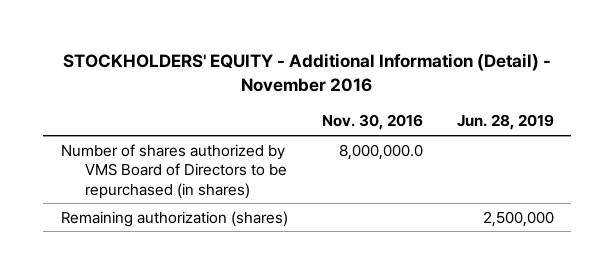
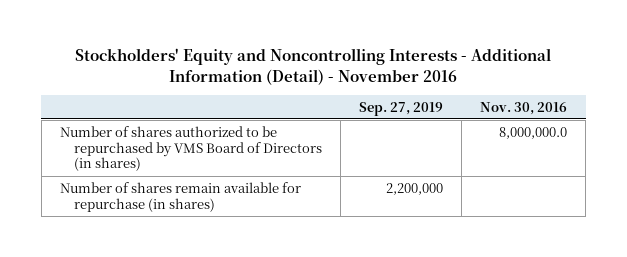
[63,53,552,93] STOCKHOLDERS' EQUITY - Additional Information (Detail) - November 2016 -> [75,48,552,85] Stockholders' Equity and Noncontrolling Interests - Additional Information (Detail) - November 2016
[456,114,554,131] Jun. 28, 2019 -> none
none -> [359,101,444,116] Sep. 27, 2019
[60,143,287,199] Number of shares authorized by VMS Board of Directors to be repurchased (in shares) -> [59,125,323,172] Number of shares authorized to be repurchased by VMS Board of Directors (in shares)
[60,210,288,227] Remaining authorization (shares) -> [59,181,301,212] Number of shares remain available for repurchase (in shares)

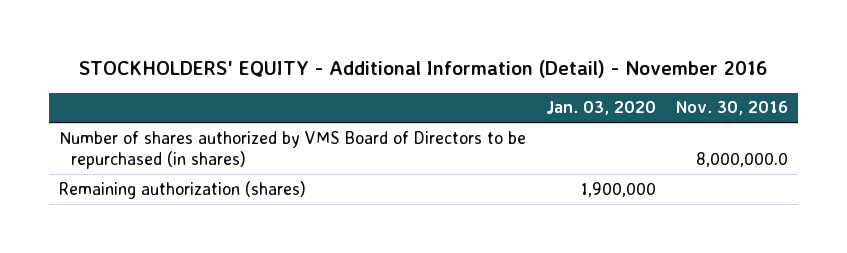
[75,48,552,85] Stockholders' Equity and Noncontrolling Interests - Additional Information (Detail) - November 2016 -> [79,60,768,79] STOCKHOLDERS' EQUITY - Additional Information (Detail) - November 2016
[359,101,444,116] Sep. 27, 2019 -> none
none -> [545,101,656,116] Jan. 03, 2020
[59,125,323,172] Number of shares authorized to be repurchased by VMS Board of Directors (in shares) -> [58,130,526,169] Number of shares authorized by VMS Board of Directors to be repurchased (in shares)
[59,181,301,212] Number of shares remain available for repurchase (in shares) -> [58,180,306,199] Remaining authorization (shares)

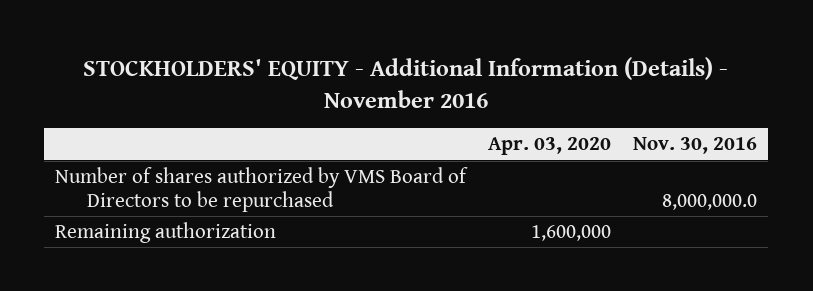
[79,60,768,79] STOCKHOLDERS' EQUITY - Additional Information (Detail) - November 2016 -> [83,57,729,108] STOCKHOLDERS' EQUITY - Additional Information (Details) - November 2016
[545,101,656,116] Jan. 03, 2020 -> none
none -> [488,137,612,156] Apr. 03, 2020
[58,130,526,169] Number of shares authorized by VMS Board of Directors to be repurchased (in shares) -> [55,167,469,212] Number of shares authorized by VMS Board of Directors to be repurchased
[58,180,306,199] Remaining authorization (shares) -> [55,222,277,244] Remaining authorization

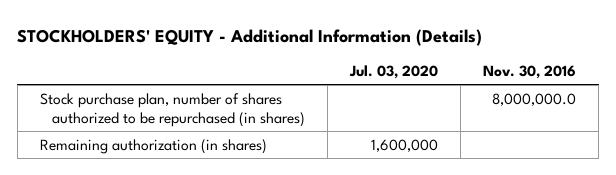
[83,57,729,108] STOCKHOLDERS' EQUITY - Additional Information (Details) - November 2016 -> [17,28,483,46] STOCKHOLDERS' EQUITY - Additional Information (Details)
[488,137,612,156] Apr. 03, 2020 -> none
none -> [348,64,438,79] Jul. 03, 2020
[55,167,469,212] Number of shares authorized by VMS Board of Directors to be repurchased -> [40,92,305,127] Stock purchase plan, number of shares authorized to be repurchased (in shares)
[55,222,277,244] Remaining authorization -> [40,138,268,154] Remaining authorization (in shares)

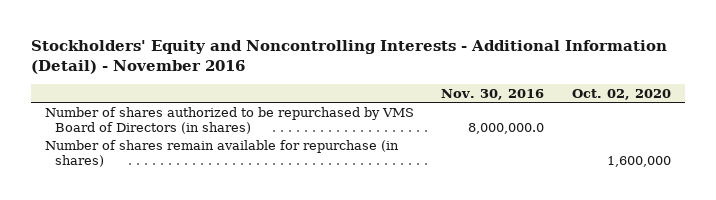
[17,28,483,46] STOCKHOLDERS' EQUITY - Additional Information (Details) -> [30,39,667,74] Stockholders' Equity and Noncontrolling Interests - Additional Information (Detail) - November 2016
[348,64,438,79] Jul. 03, 2020 -> none
none -> [572,88,672,100] Oct. 02, 2020
[40,92,305,127] Stock purchase plan, number of shares authorized to be repurchased (in shares) -> [44,106,414,134] Number of shares authorized to be repurchased by VMS Board of Directors (in shares)
[40,138,268,154] Remaining authorization (in shares) -> [44,139,399,167] Number of shares remain available for repurchase (in shares)

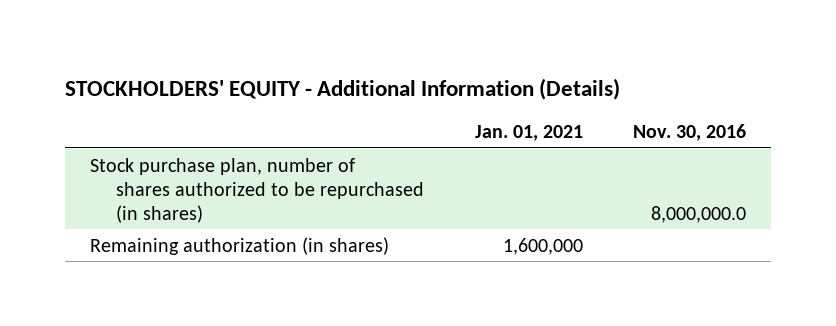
[30,39,667,74] Stockholders' Equity and Noncontrolling Interests - Additional Information (Detail) - November 2016 -> [64,77,620,100] STOCKHOLDERS' EQUITY - Additional Information (Details)
[572,88,672,100] Oct. 02, 2020 -> none
none -> [474,125,583,142] Jan. 01, 2021
[44,106,414,134] Number of shares authorized to be repurchased by VMS Board of Directors (in shares) -> [90,157,425,223] Stock purchase plan, number of shares authorized to be repurchased (in shares)
[44,139,399,167] Number of shares remain available for repurchase (in shares) -> [90,236,390,255] Remaining authorization (in shares)

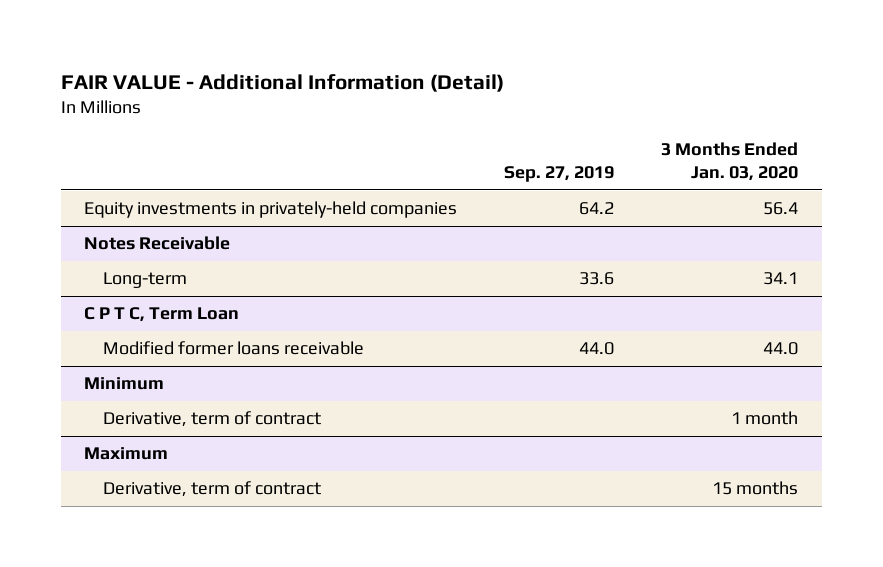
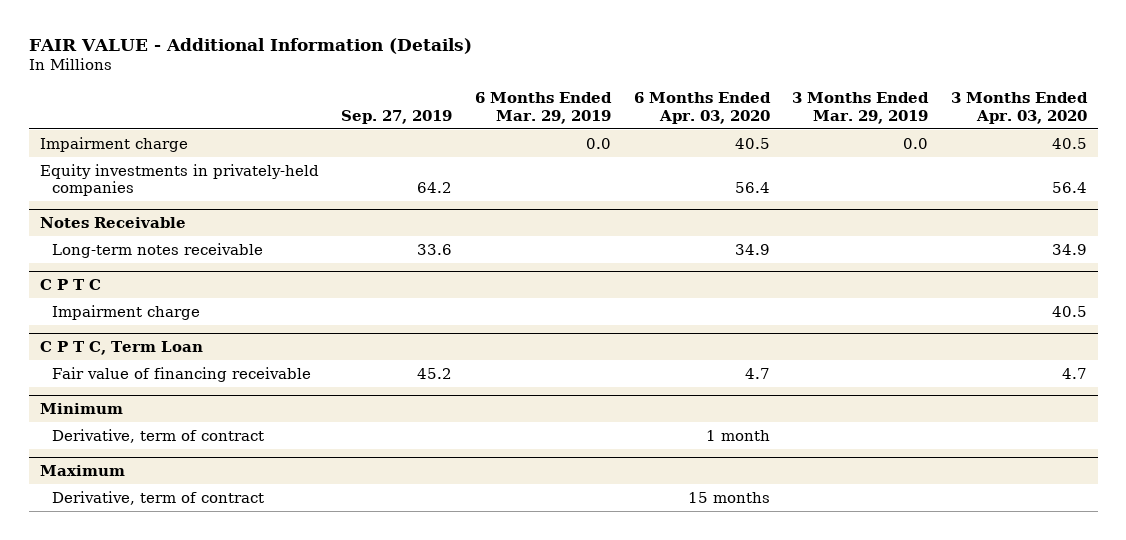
[60,73,504,92] FAIR VALUE - Additional Information (Detail) -> [28,37,472,54] FAIR VALUE - Additional Information (Details)
[661,141,799,182] 3 Months Ended Jan. 03, 2020 -> none
none -> [474,92,612,124] 6 Months Ended Mar. 29, 2019
none -> [633,92,771,124] 6 Months Ended Apr. 03, 2020
none -> [792,92,930,124] 3 Months Ended Mar. 29, 2019
none -> [950,92,1088,124] 3 Months Ended Apr. 03, 2020
none -> [39,136,188,152] Impairment charge
[103,272,188,289] Long-term -> [52,242,264,258] Long-term notes receivable
none -> [39,279,101,291] C P T C
none -> [52,304,201,320] Impairment charge
[103,341,365,356] Modified former loans receivable -> none
none -> [52,366,312,382] Fair value of financing receivable

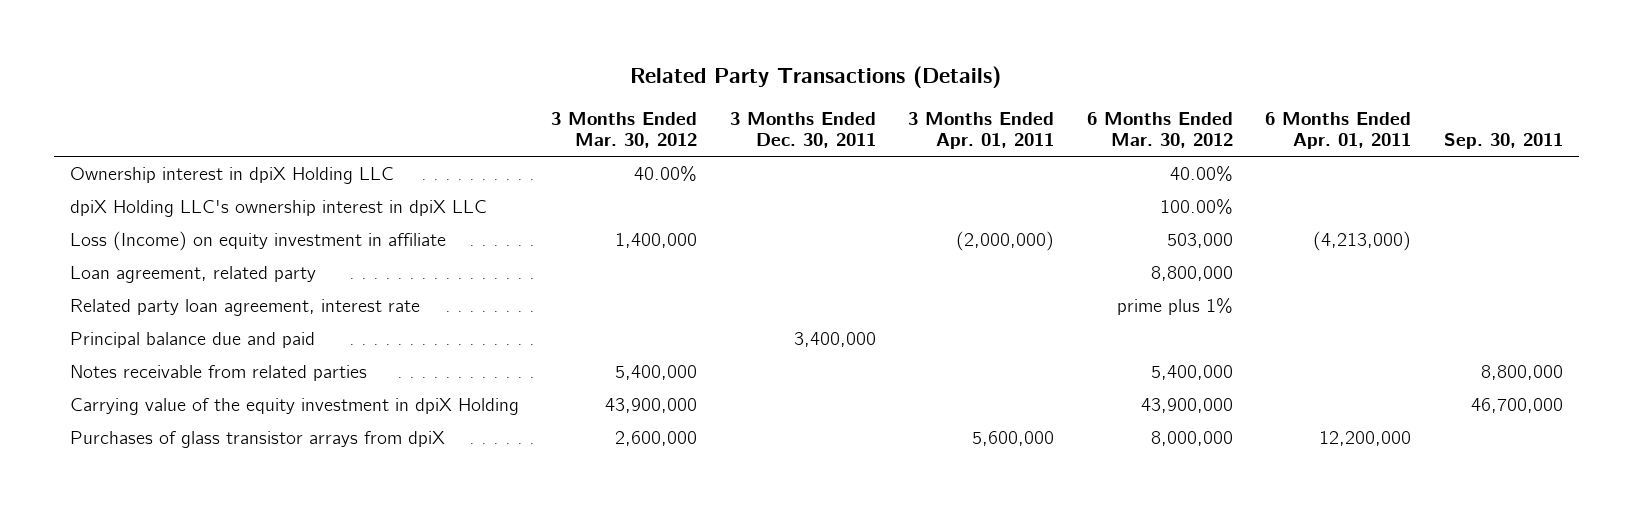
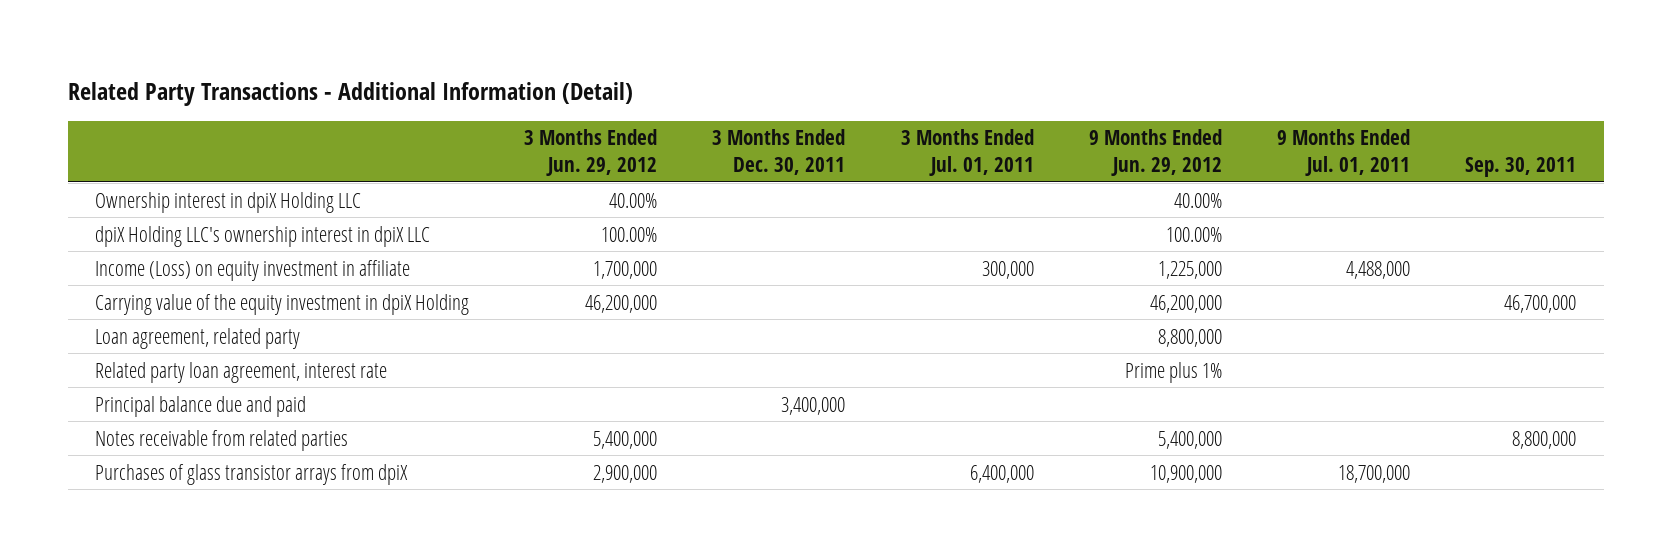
[630,65,1002,88] Related Party Transactions (Details) -> [67,81,633,106] Related Party Transactions - Additional Information (Detail)
[551,111,698,149] 3 Months Ended Mar. 30, 2012 -> none
[908,111,1055,150] 3 Months Ended Apr. 01, 2011 -> none
[1086,111,1233,149] 6 Months Ended Mar. 30, 2012 -> none
[1265,111,1412,150] 6 Months Ended Apr. 01, 2011 -> none
none -> [524,129,658,176] 3 Months Ended Jun. 29, 2012
none -> [900,129,1034,176] 3 Months Ended Jul. 01, 2011
none -> [1088,129,1222,176] 9 Months Ended Jun. 29, 2012
none -> [1276,129,1410,176] 9 Months Ended Jul. 01, 2011
[69,230,446,251] Loss (Income) on equity investment in affiliate -> [95,259,411,281] Income (Loss) on equity investment in affiliate
[69,397,519,415] Carrying value of the equity investment in dpiX Holding -> [95,293,470,315] Carrying value of the equity investment in dpiX Holding

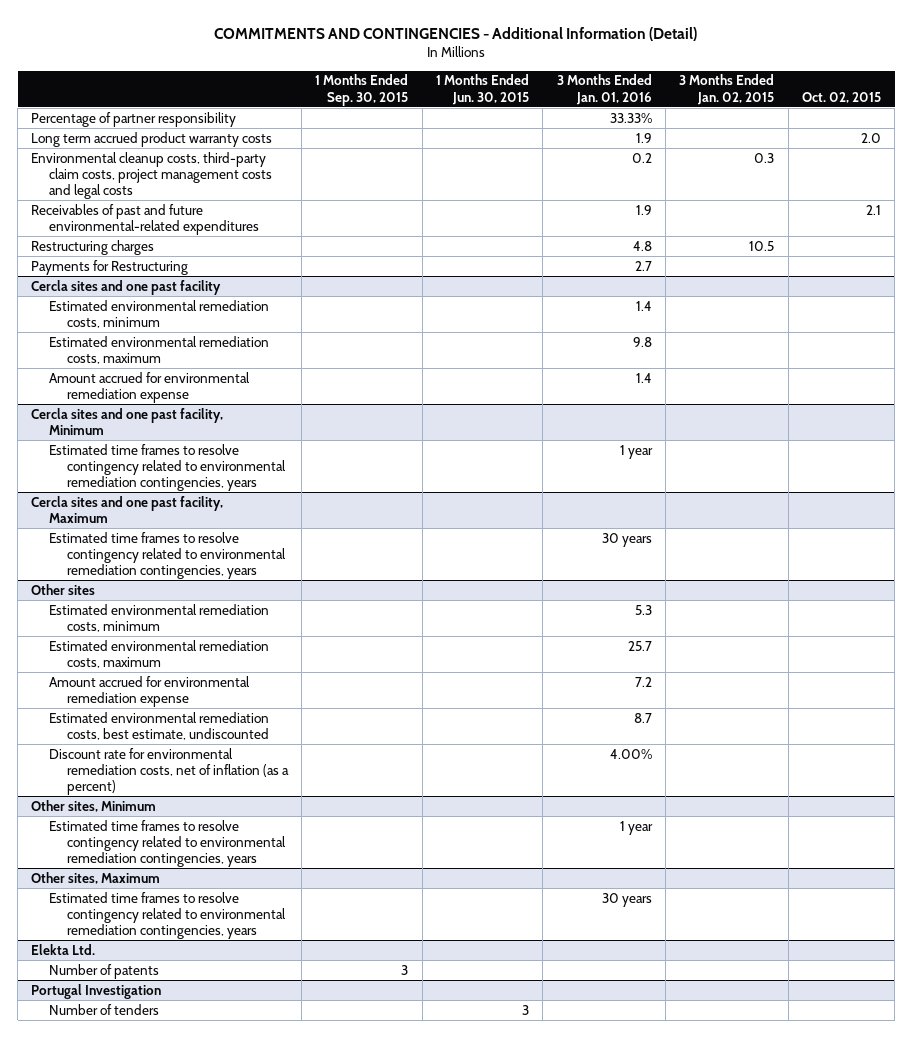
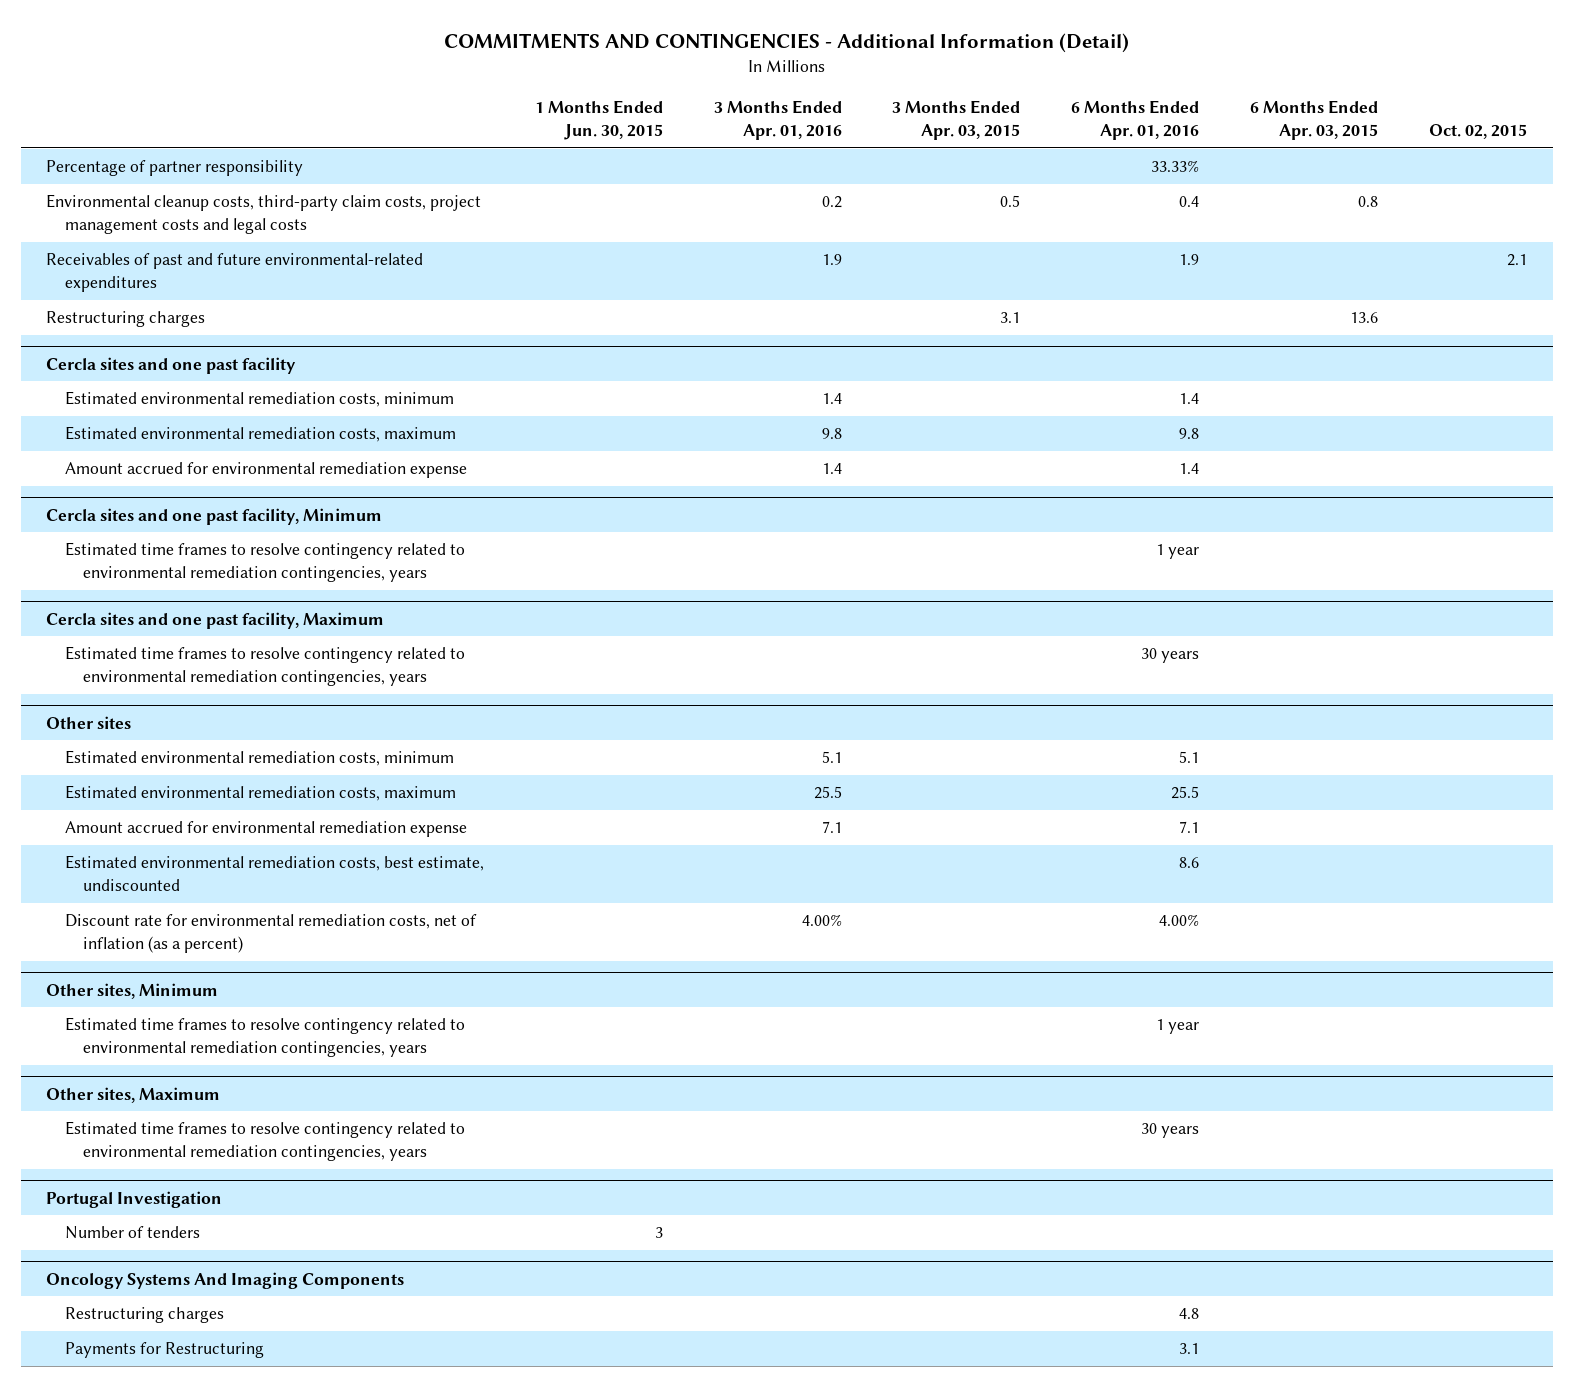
[315,74,409,106] 1 Months Ended Sep. 30, 2015 -> none
[556,74,652,105] 3 Months Ended Jan. 01, 2016 -> none
[679,74,775,105] 3 Months Ended Jan. 02, 2015 -> none
none -> [713,100,842,140] 3 Months Ended Apr. 01, 2016
none -> [892,100,1021,140] 3 Months Ended Apr. 03, 2015
none -> [1071,100,1200,140] 6 Months Ended Apr. 01, 2016
none -> [1250,100,1379,140] 6 Months Ended Apr. 03, 2015
[31,131,273,147] Long term accrued product warranty costs -> none
[31,259,189,275] Payments for Restructuring -> none
[31,943,96,955] Elekta Ltd. -> none
[49,963,160,979] Number of patents -> none
none -> [46,1271,405,1289] Oncology Systems And Imaging Components
none -> [64,1307,224,1324] Restructuring charges
none -> [64,1342,264,1359] Payments for Restructuring

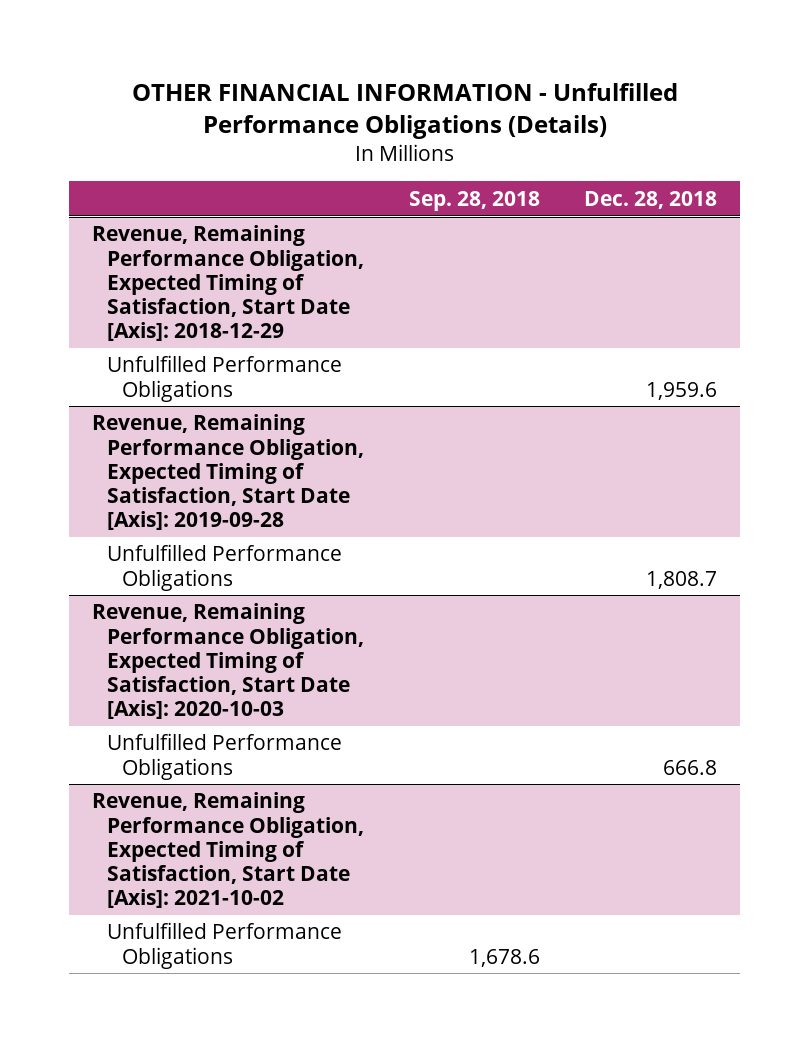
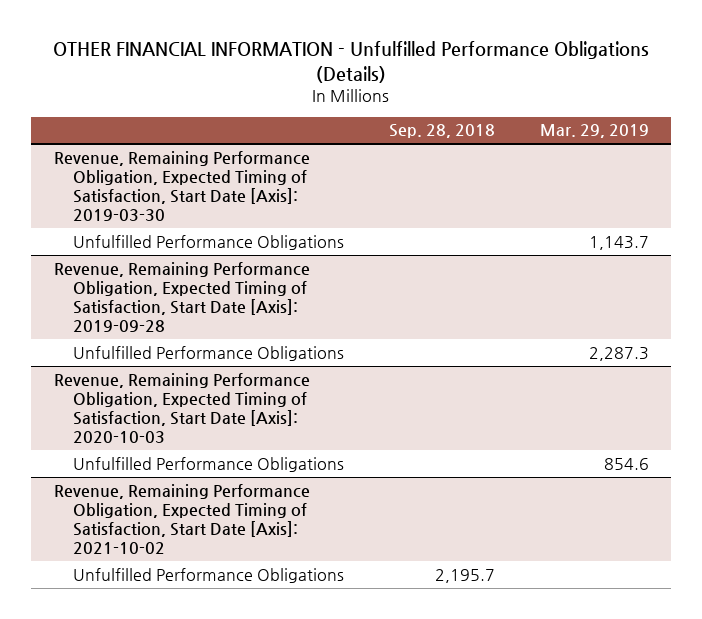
[584,190,718,209] Dec. 28, 2018 -> none
none -> [539,124,649,139] Mar. 29, 2019
[91,225,364,341] Revenue, Remaining Performance Obligation, Expected Timing of Satisfaction, Start Date [Axis]: 2018-12-29 -> none
[106,355,342,402] Unfulfilled Performance Obligations -> none
none -> [53,150,310,222] Revenue, Remaining Performance Obligation, Expected Timing of Satisfaction, Start Date [Axis]: 2019-03-30
none -> [72,234,344,250] Unfulfilled Performance Obligations
[468,948,540,967] 1,678.6 -> [434,568,495,583] 2,195.7

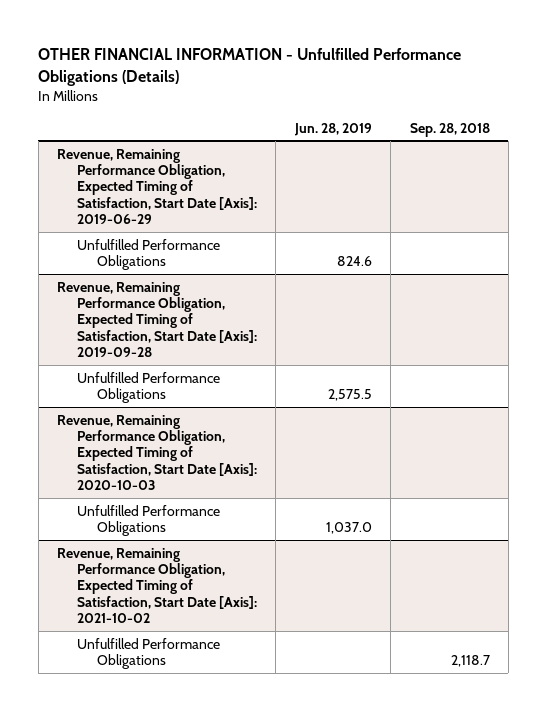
[539,124,649,139] Mar. 29, 2019 -> none
none -> [293,122,372,136] Jun. 28, 2019
[53,150,310,222] Revenue, Remaining Performance Obligation, Expected Timing of Satisfaction, Start Date [Axis]: 2019-03-30 -> none
[72,234,344,250] Unfulfilled Performance Obligations -> none
none -> [57,148,257,224] Revenue, Remaining Performance Obligation, Expected Timing of Satisfaction, Start Date [Axis]: 2019-06-29
none -> [76,238,220,270] Unfulfilled Performance Obligations
[434,568,495,583] 2,195.7 -> [450,654,490,667] 2,118.7

